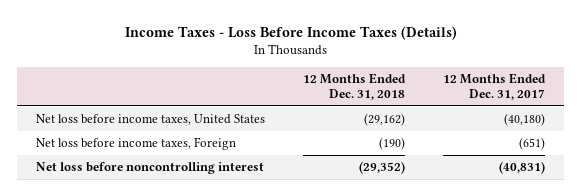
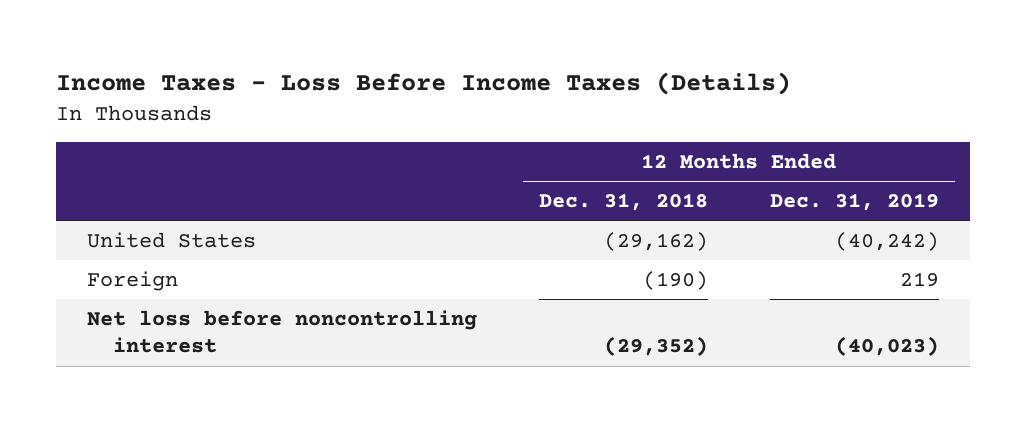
[443,73,547,100] 12 Months Ended Dec. 31, 2017 -> none
none -> [770,193,940,212] Dec. 31, 2019
[36,114,266,126] Net loss before income taxes, United States -> [86,232,256,249] United States
[36,137,237,151] Net loss before income taxes, Foreign -> [86,271,178,292] Foreign

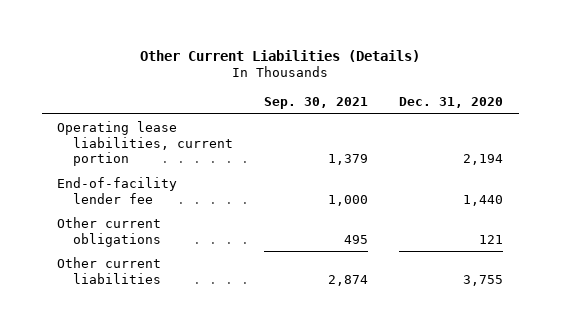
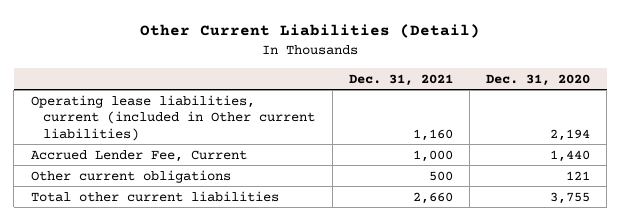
[140,49,421,62] Other Current Liabilities (Details) -> [140,24,481,39] Other Current Liabilities (Detail)
[264,97,369,110] Sep. 30, 2021 -> none
none -> [348,73,453,86] Dec. 31, 2021
[57,120,234,167] Operating lease liabilities, current portion -> [30,94,316,141] Operating lease liabilities, current (included in Other current liabilities)
[57,176,178,204] End-of-facility lender fee -> [30,149,247,162] Accrued Lender Fee, Current
[57,256,162,284] Other current liabilities -> [30,190,279,202] Total other current liabilities

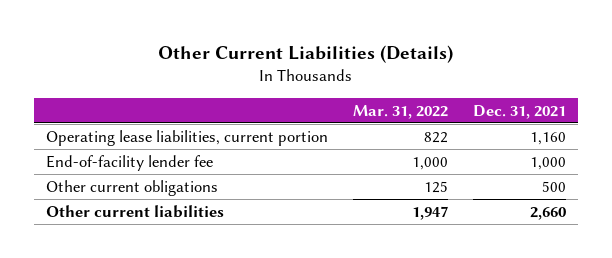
[140,24,481,39] Other Current Liabilities (Detail) -> [158,45,454,64] Other Current Liabilities (Details)
[485,73,590,86] Dec. 31, 2020 -> none
none -> [353,104,449,119] Mar. 31, 2022
[30,94,316,141] Operating lease liabilities, current (included in Other current liabilities) -> [46,129,329,146] Operating lease liabilities, current portion
[30,149,247,162] Accrued Lender Fee, Current -> [46,154,214,171] End-of-facility lender fee
[30,190,279,202] Total other current liabilities -> [46,204,225,218] Other current liabilities

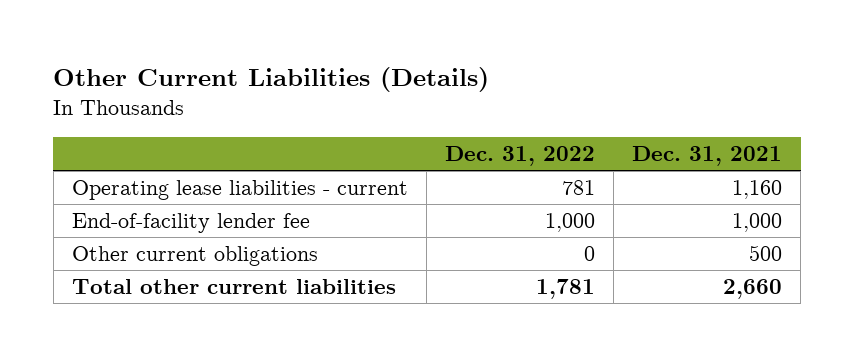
[353,104,449,119] Mar. 31, 2022 -> none
none -> [445,145,596,166] Dec. 31, 2022
[46,129,329,146] Operating lease liabilities, current portion -> [71,180,408,201] Operating lease liabilities - current
[46,204,225,218] Other current liabilities -> [71,279,396,295] Total other current liabilities

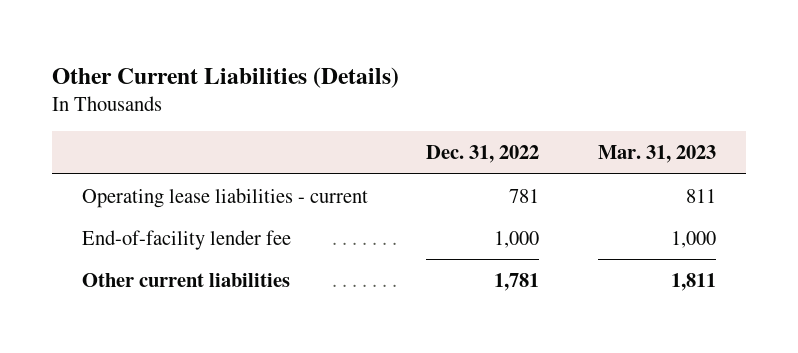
[632,145,783,166] Dec. 31, 2021 -> none
none -> [598,145,717,164] Mar. 31, 2023
[71,246,318,267] Other current obligations -> none
[71,279,396,295] Total other current liabilities -> [81,272,290,287] Other current liabilities

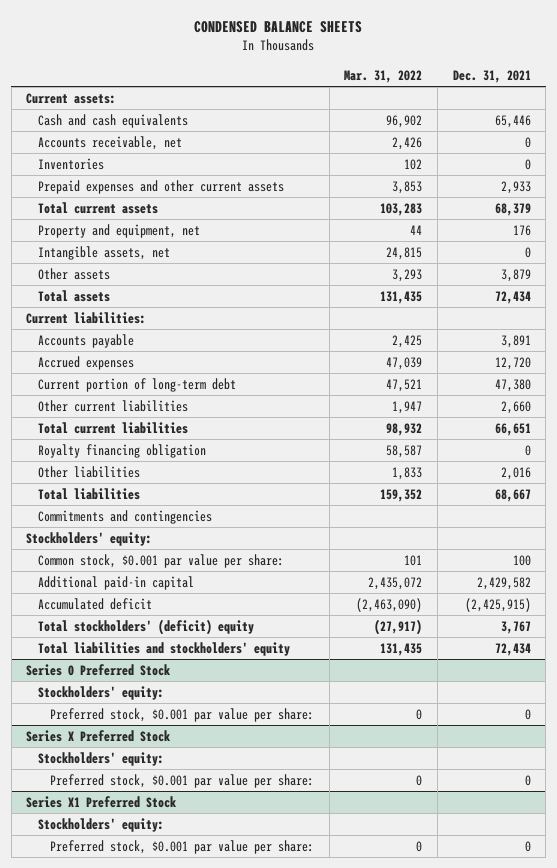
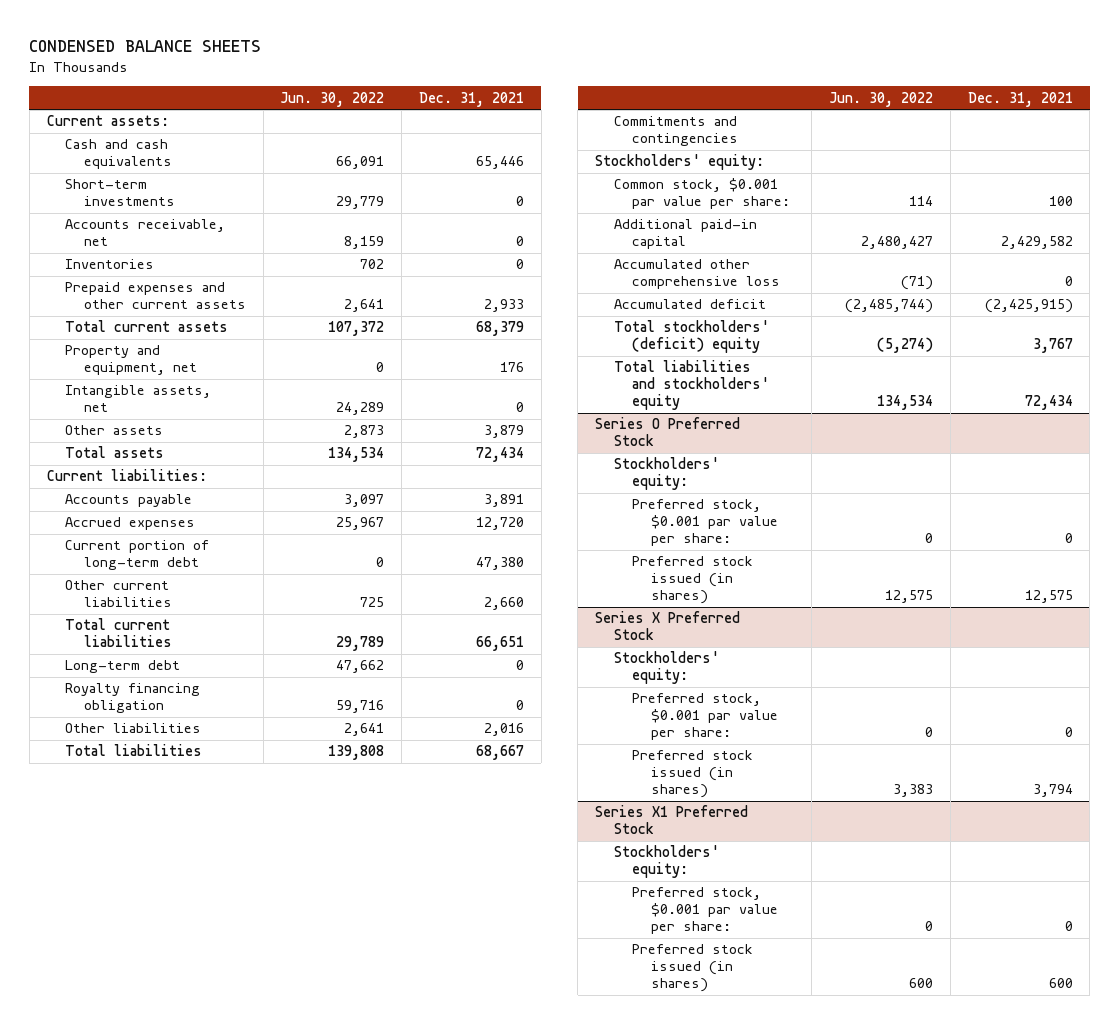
[344,69,423,83] Mar. 31, 2022 -> none
none -> [280,91,385,107] Jun. 30, 2022
none -> [65,179,175,207] Short-term investments
none -> [65,660,181,674] Long-term debt
none -> [613,259,781,290] Accumulated other comprehensive loss
none -> [632,556,754,605] Preferred stock issued (in shares)
none -> [632,750,754,799] Preferred stock issued (in shares)
none -> [632,944,754,993] Preferred stock issued (in shares)

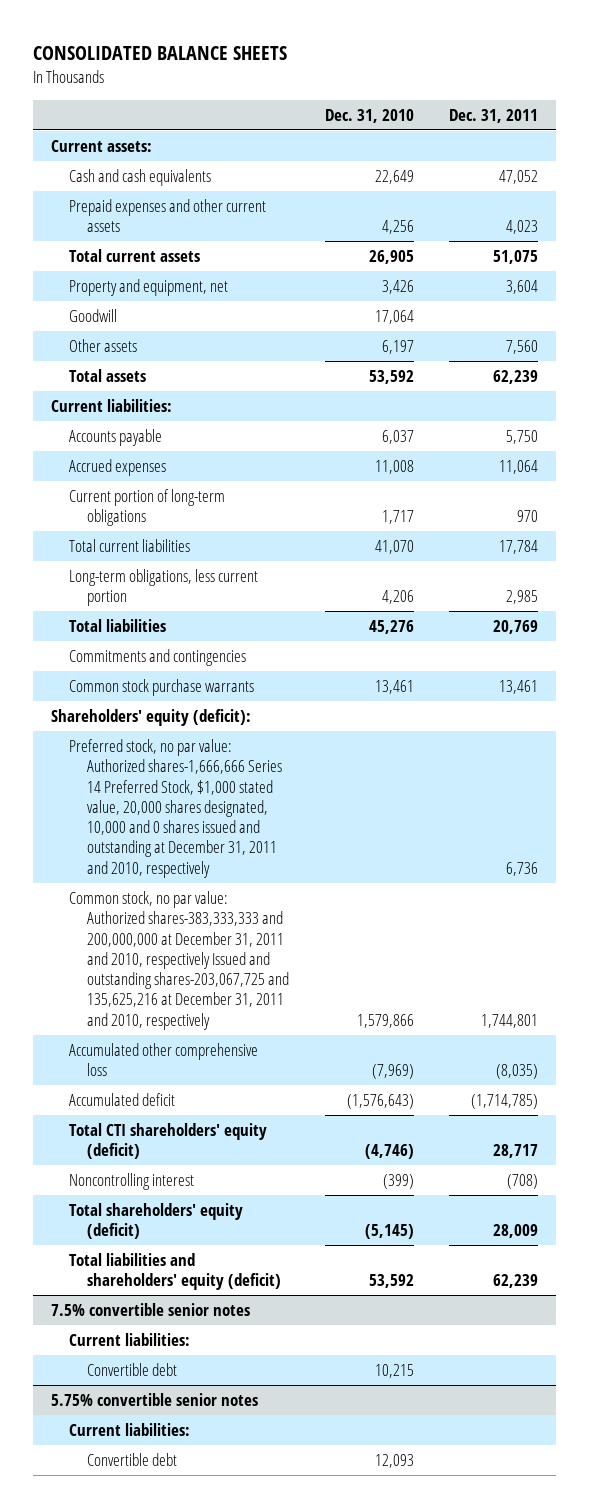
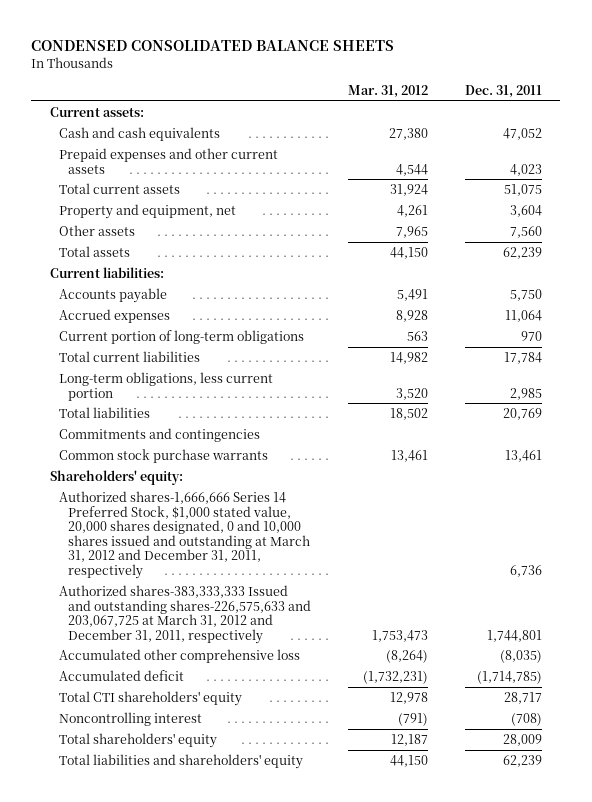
[33,45,288,60] CONSOLIDATED BALANCE SHEETS -> [31,39,395,51] CONDENSED CONSOLIDATED BALANCE SHEETS
[324,108,414,123] Dec. 31, 2010 -> none
none -> [347,85,428,99] Mar. 31, 2012
[69,309,118,323] Goodwill -> none
[50,709,251,727] Shareholders' equity (deficit): -> [49,469,183,485] Shareholders' equity:
[69,739,283,878] Preferred stock, no par value: Authorized shares-1,666,666 Series 14 Preferred Stock, $1,000 stated value, 20,000 shares designated, 10,000 and 0 shares issued and outstanding at December 31, 2011 and 2010, respectively -> [58,490,310,580] Authorized shares-1,666,666 Series 14 Preferred Stock, $1,000 stated value, 20,000 shares designated, 0 and 10,000 shares issued and outstanding at March 31, 2012 and December 31, 2011, respectively
[69,891,290,1030] Common stock, no par value: Authorized shares-383,333,333 and 200,000,000 at December 31, 2011 and 2010, respectively Issued and outstanding shares-203,067,725 and 135,625,216 at December 31, 2011 and 2010, respectively -> [58,584,311,644] Authorized shares-383,333,333 Issued and outstanding shares-226,575,633 and 203,067,725 at March 31, 2012 and December 31, 2011, respectively
[69,1123,268,1160] Total CTI shareholders' equity (deficit) -> [58,690,242,706] Total CTI shareholders' equity
[50,1303,250,1317] 7.5% convertible senior notes -> none
[69,1333,191,1347] Current liabilities: -> none
[87,1363,178,1377] Convertible debt -> none
[50,1393,258,1407] 5.75% convertible senior notes -> none
[69,1423,191,1437] Current liabilities: -> none
[87,1453,178,1467] Convertible debt -> none
[69,1203,244,1240] Total shareholders' equity (deficit) -> [58,732,217,748] Total shareholders' equity
[69,1253,282,1291] Total liabilities and shareholders' equity (deficit) -> [58,753,303,769] Total liabilities and shareholders' equity

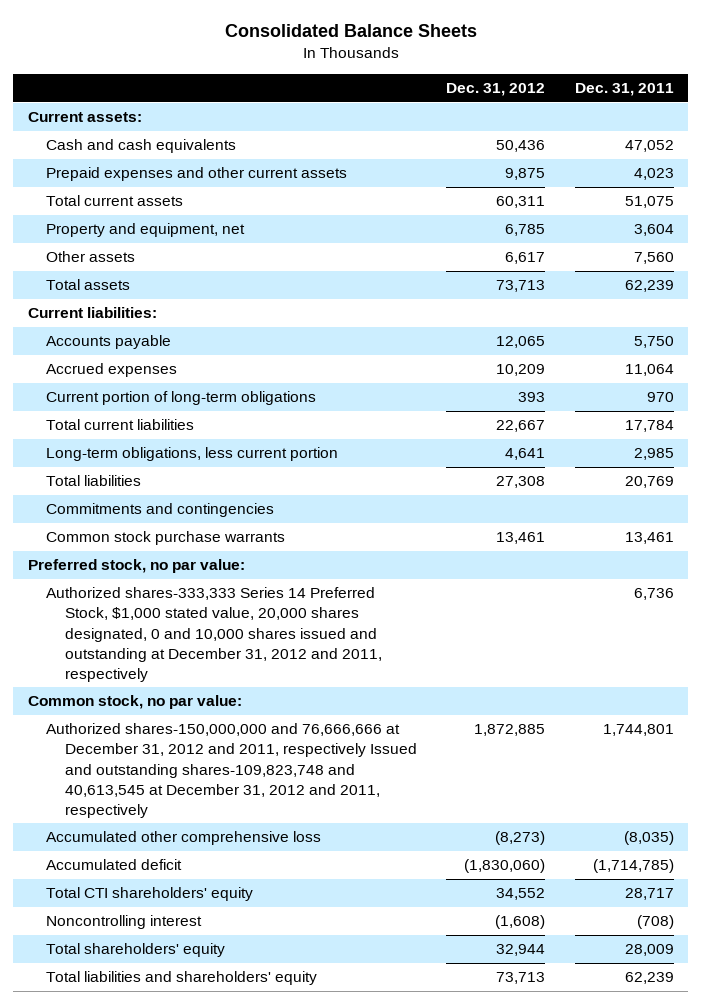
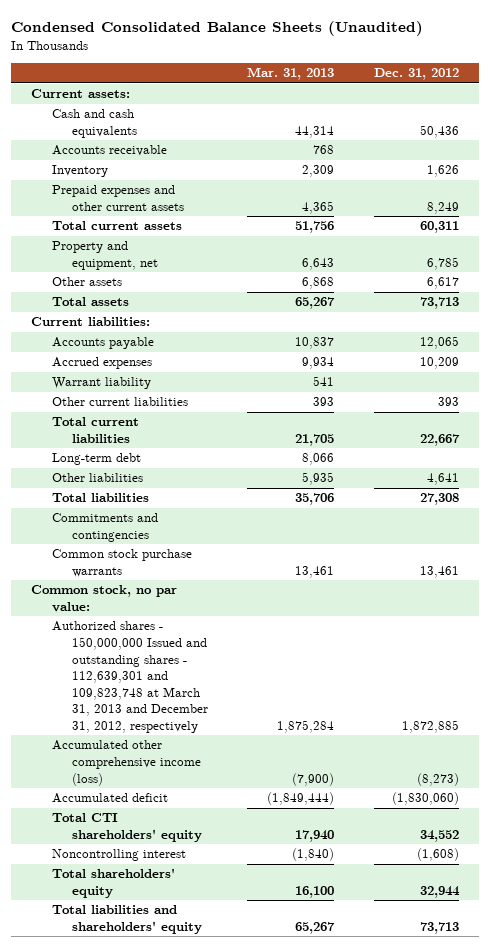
[224,24,477,38] Consolidated Balance Sheets -> [11,20,424,36] Condensed Consolidated Balance Sheets (Unaudited)
[574,83,674,97] Dec. 31, 2011 -> none
none -> [247,67,335,81] Mar. 31, 2013
none -> [51,145,167,157] Accounts receivable
none -> [51,165,108,178] Inventory
[505,168,546,181] 9,875 -> [426,202,459,215] 8,249
none -> [51,377,151,390] Warrant liability
[46,391,317,406] Current portion of long-term obligations -> [51,397,188,407] Other current liabilities
none -> [51,453,141,466] Long-term debt
[46,447,339,462] Long-term obligations, less current portion -> [51,473,143,483] Other liabilities
[27,559,245,574] Preferred stock, no par value: -> none
[46,587,382,682] Authorized shares-333,333 Series 14 Preferred Stock, $1,000 stated value, 20,000 shares designated, 0 and 10,000 shares issued and outstanding at December 31, 2012 and 2011, respectively -> none
[46,723,417,818] Authorized shares-150,000,000 and 76,666,666 at December 31, 2012 and 2011, respectively Issued and outstanding shares-109,823,748 and 40,613,545 at December 31, 2012 and 2011, respectively -> [51,621,209,734] Authorized shares - 150,000,000 Issued and outstanding shares - 112,639,301 and 109,823,748 at March 31, 2013 and December 31, 2012, respectively
[46,831,322,846] Accumulated other comprehensive loss -> [51,740,202,786] Accumulated other comprehensive income (loss)

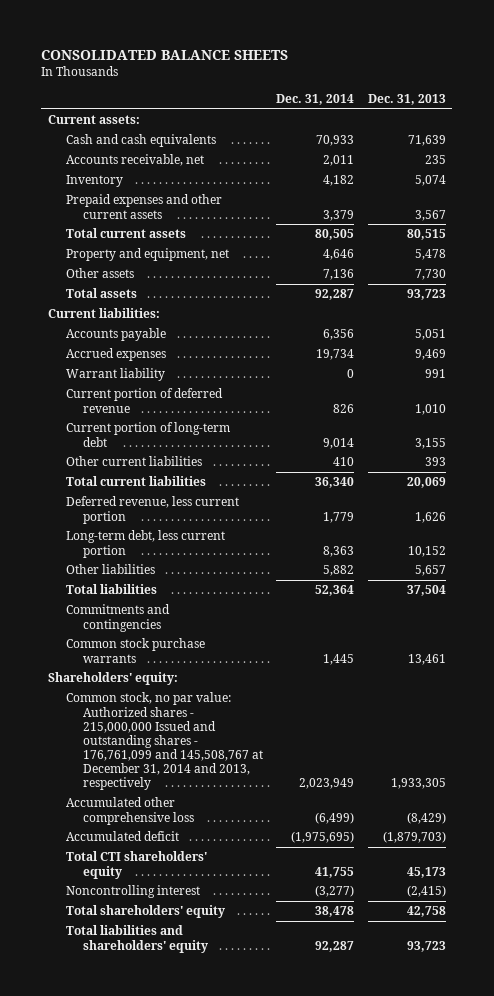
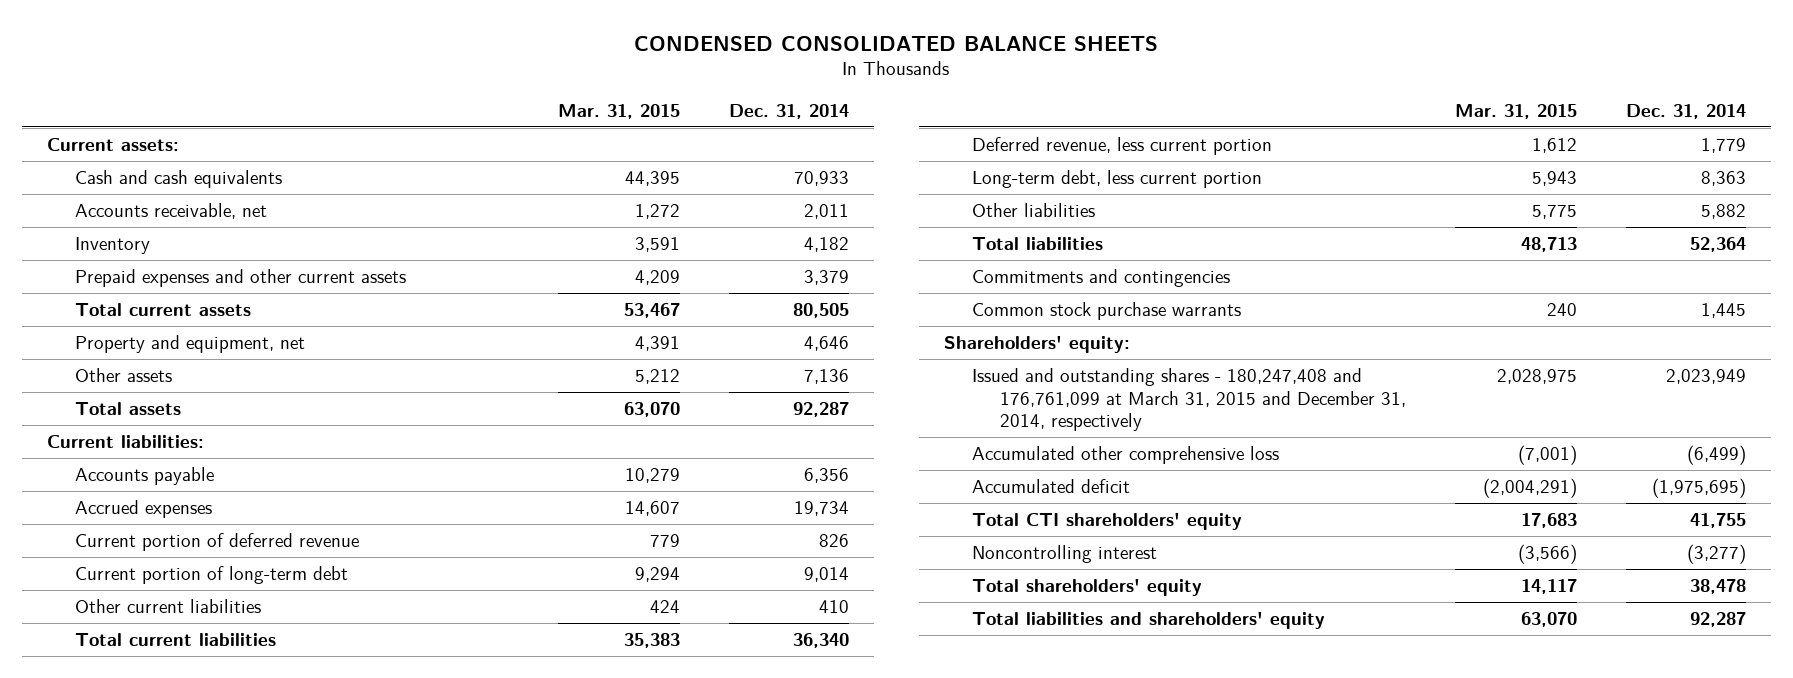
[41,50,289,61] CONSOLIDATED BALANCE SHEETS -> [634,35,1159,51] CONDENSED CONSOLIDATED BALANCE SHEETS
[367,93,446,105] Dec. 31, 2013 -> none
none -> [558,103,681,119] Mar. 31, 2015
[65,368,165,382] Warrant liability -> none
[65,692,264,791] Common stock, no par value: Authorized shares - 215,000,000 Issued and outstanding shares - 176,761,099 and 145,508,767 at December 31, 2014 and 2013, respectively -> [972,367,1407,432] Issued and outstanding shares - 180,247,408 and 176,761,099 at March 31, 2015 and December 31, 2014, respectively

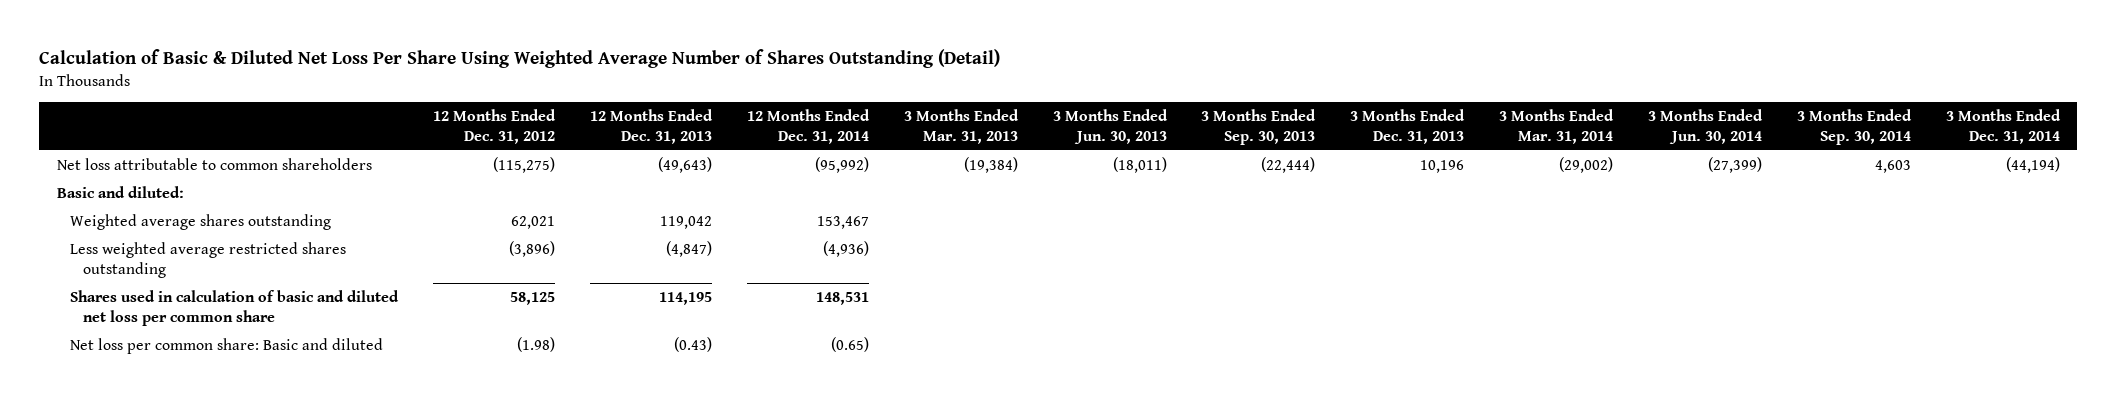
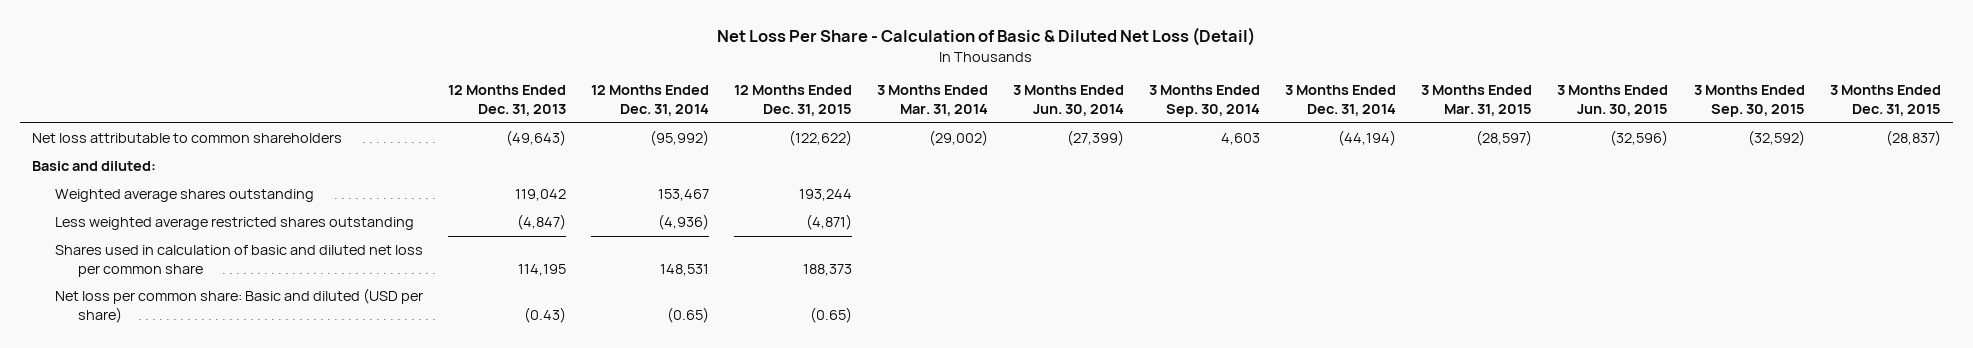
[39,49,1001,69] Calculation of Basic & Diluted Net Loss Per Share Using Weighted Average Number of Shares Outstanding (Detail) -> [717,27,1256,47] Net Loss Per Share - Calculation of Basic & Diluted Net Loss (Detail)
[432,109,556,144] 12 Months Ended Dec. 31, 2012 -> none
[903,109,1019,144] 3 Months Ended Mar. 31, 2013 -> none
[1052,109,1168,144] 3 Months Ended Jun. 30, 2013 -> none
[1201,109,1317,145] 3 Months Ended Sep. 30, 2013 -> none
[1350,109,1466,144] 3 Months Ended Dec. 31, 2013 -> none
none -> [734,85,853,117] 12 Months Ended Dec. 31, 2015
none -> [1421,85,1533,117] 3 Months Ended Mar. 31, 2015
none -> [1557,85,1669,117] 3 Months Ended Jun. 30, 2015
none -> [1693,85,1805,118] 3 Months Ended Sep. 30, 2015
none -> [1829,85,1941,117] 3 Months Ended Dec. 31, 2015
[70,338,384,355] Net loss per common share: Basic and diluted -> [54,288,423,323] Net loss per common share: Basic and diluted (USD per share)

